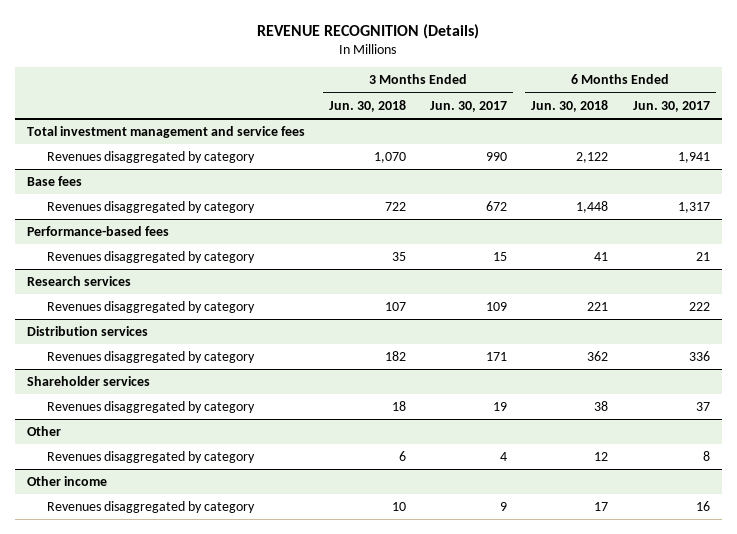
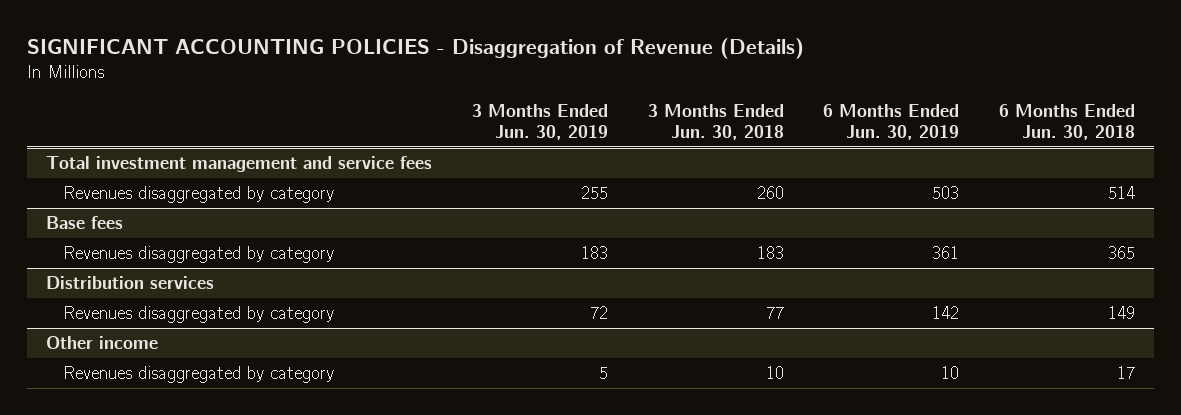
[257,23,480,39] REVENUE RECOGNITION (Details) -> [26,38,804,60] SIGNIFICANT ACCOUNTING POLICIES - Disaggregation of Revenue (Details)
[430,100,508,112] Jun. 30, 2017 -> none
[632,100,710,112] Jun. 30, 2017 -> none
none -> [472,103,609,141] 3 Months Ended Jun. 30, 2019
none -> [823,103,960,141] 6 Months Ended Jun. 30, 2019
[374,152,407,164] 1,070 -> [756,185,784,199] 260
[576,152,609,164] 2,122 -> [1107,185,1135,199] 514
[27,226,170,237] Performance-based fees -> none
[47,251,256,264] Revenues disaggregated by category -> none
[27,276,132,287] Research services -> none
[47,301,256,314] Revenues disaggregated by category -> none
[385,202,407,212] 722 -> [756,245,784,259] 183
[576,201,609,214] 1,448 -> [1107,245,1135,259] 365
[27,376,151,387] Shareholder services -> none
[47,401,256,414] Revenues disaggregated by category -> none
[27,426,62,437] Other -> none
[47,451,256,464] Revenues disaggregated by category -> none
[385,351,407,362] 182 -> [765,306,784,319] 77
[587,351,609,362] 362 -> [1107,305,1135,319] 149

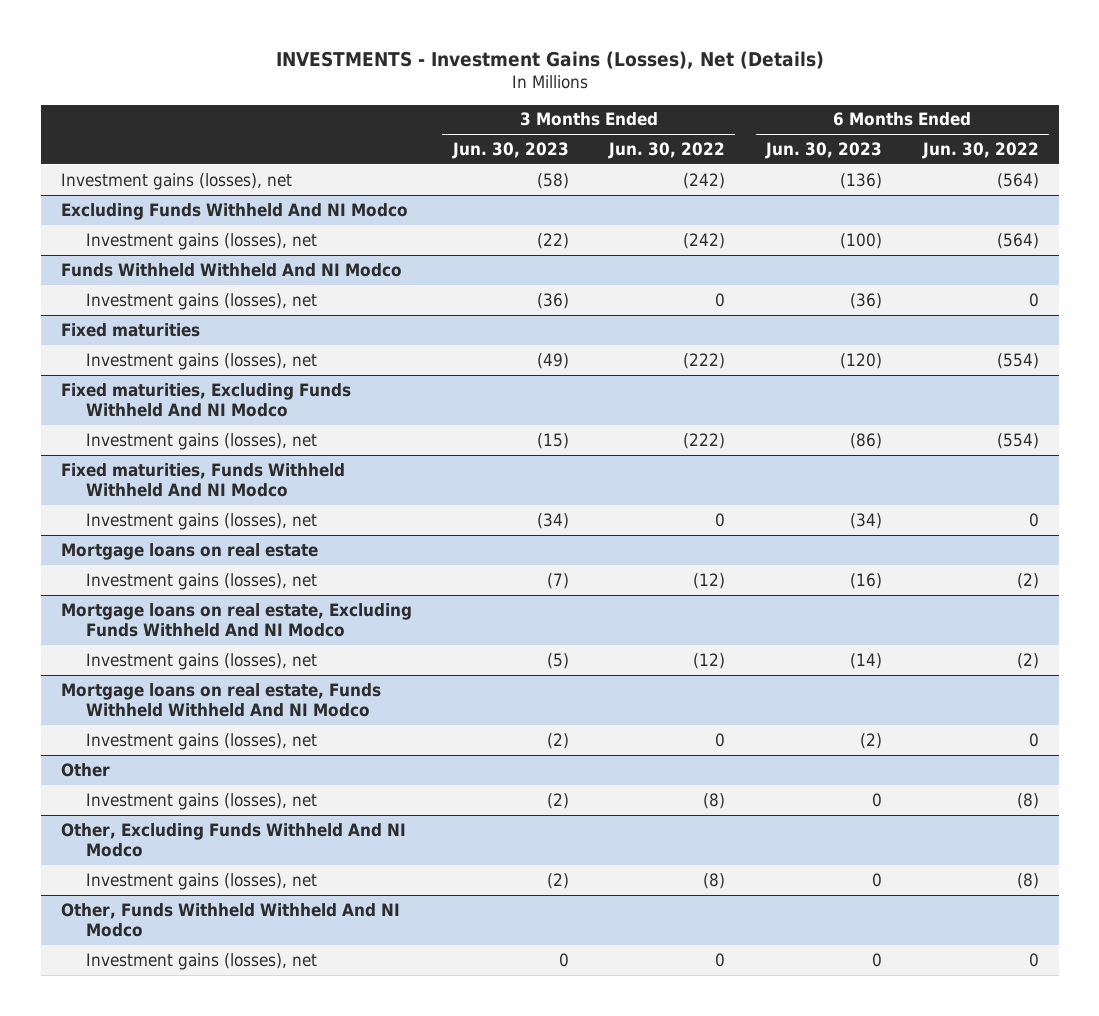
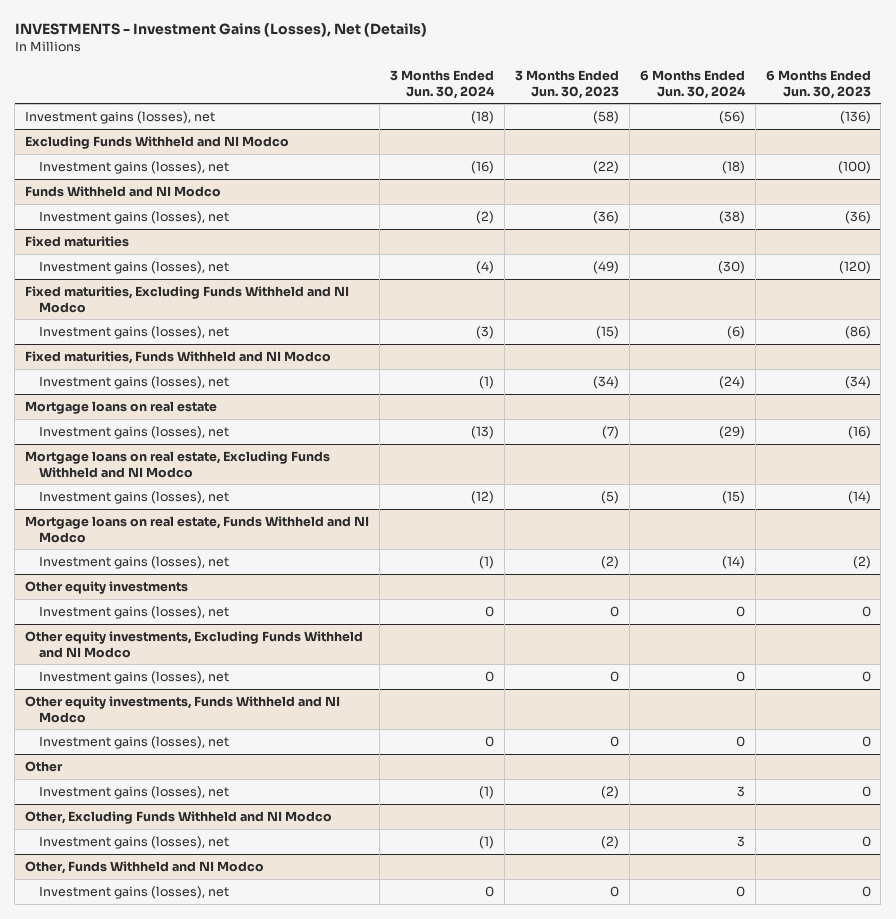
[608,142,726,160] Jun. 30, 2022 -> none
[921,142,1039,160] Jun. 30, 2022 -> none
none -> [390,69,496,99] 3 Months Ended Jun. 30, 2024
none -> [639,69,746,99] 6 Months Ended Jun. 30, 2024
[60,202,408,220] Excluding Funds Withheld And NI Modco -> [25,135,290,149] Excluding Funds Withheld and NI Modco
[60,262,402,277] Funds Withheld Withheld And NI Modco -> [25,185,222,197] Funds Withheld and NI Modco
[60,382,351,418] Fixed maturities, Excluding Funds Withheld And NI Modco -> [25,285,350,313] Fixed maturities, Excluding Funds Withheld and NI Modco
[60,462,345,498] Fixed maturities, Funds Withheld Withheld And NI Modco -> [25,350,332,364] Fixed maturities, Funds Withheld and NI Modco
[60,602,412,638] Mortgage loans on real estate, Excluding Funds Withheld And NI Modco -> [25,450,331,478] Mortgage loans on real estate, Excluding Funds Withheld and NI Modco
[60,682,381,718] Mortgage loans on real estate, Funds Withheld Withheld And NI Modco -> [25,515,370,543] Mortgage loans on real estate, Funds Withheld and NI Modco
none -> [25,580,189,594] Other equity investments
none -> [39,605,230,619] Investment gains (losses), net
none -> [25,630,364,658] Other equity investments, Excluding Funds Withheld and NI Modco
none -> [39,670,230,684] Investment gains (losses), net
none -> [25,695,341,723] Other equity investments, Funds Withheld and NI Modco
none -> [39,735,230,749] Investment gains (losses), net
[60,822,406,858] Other, Excluding Funds Withheld And NI Modco -> [25,810,333,824] Other, Excluding Funds Withheld and NI Modco
[60,902,400,938] Other, Funds Withheld Withheld And NI Modco -> [25,860,265,874] Other, Funds Withheld and NI Modco

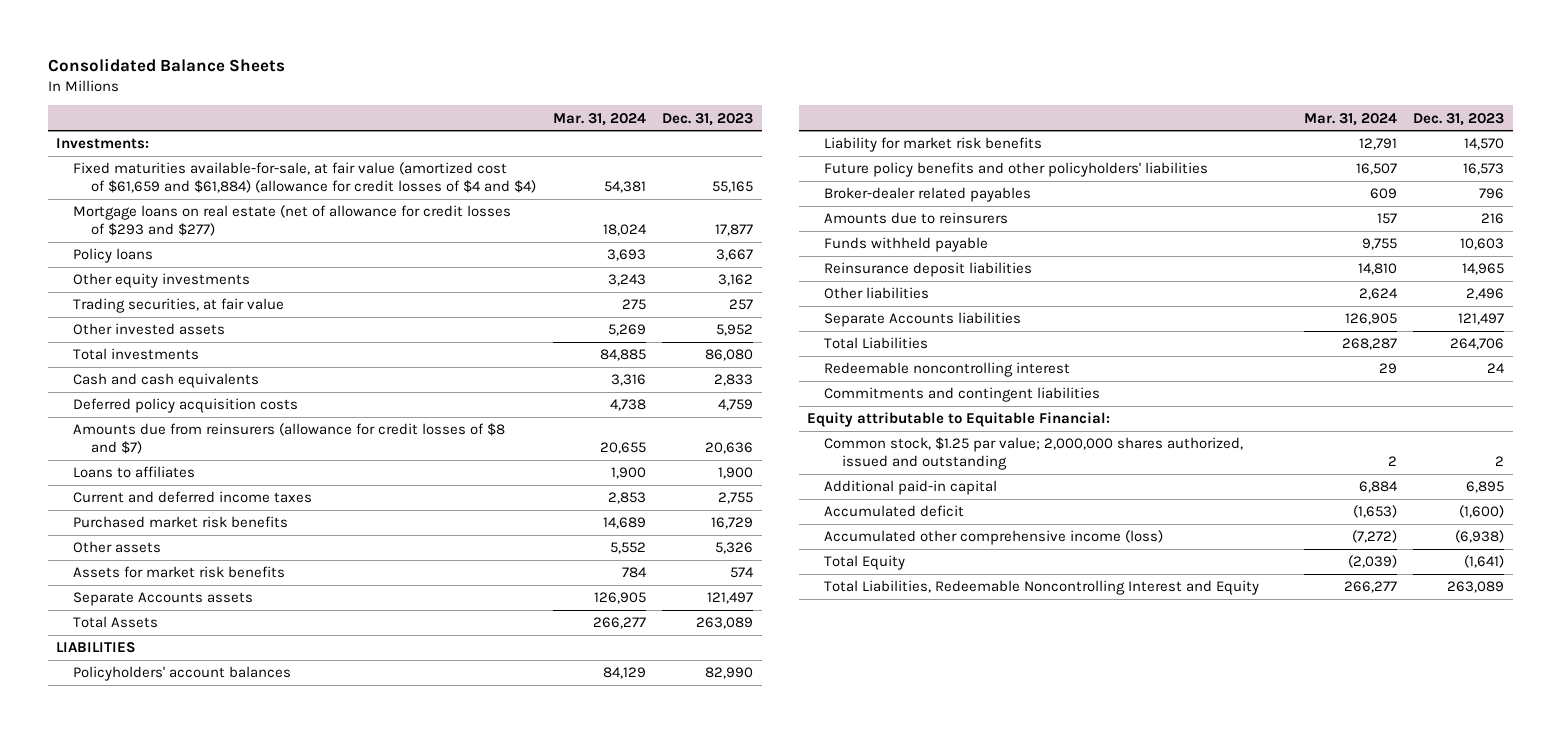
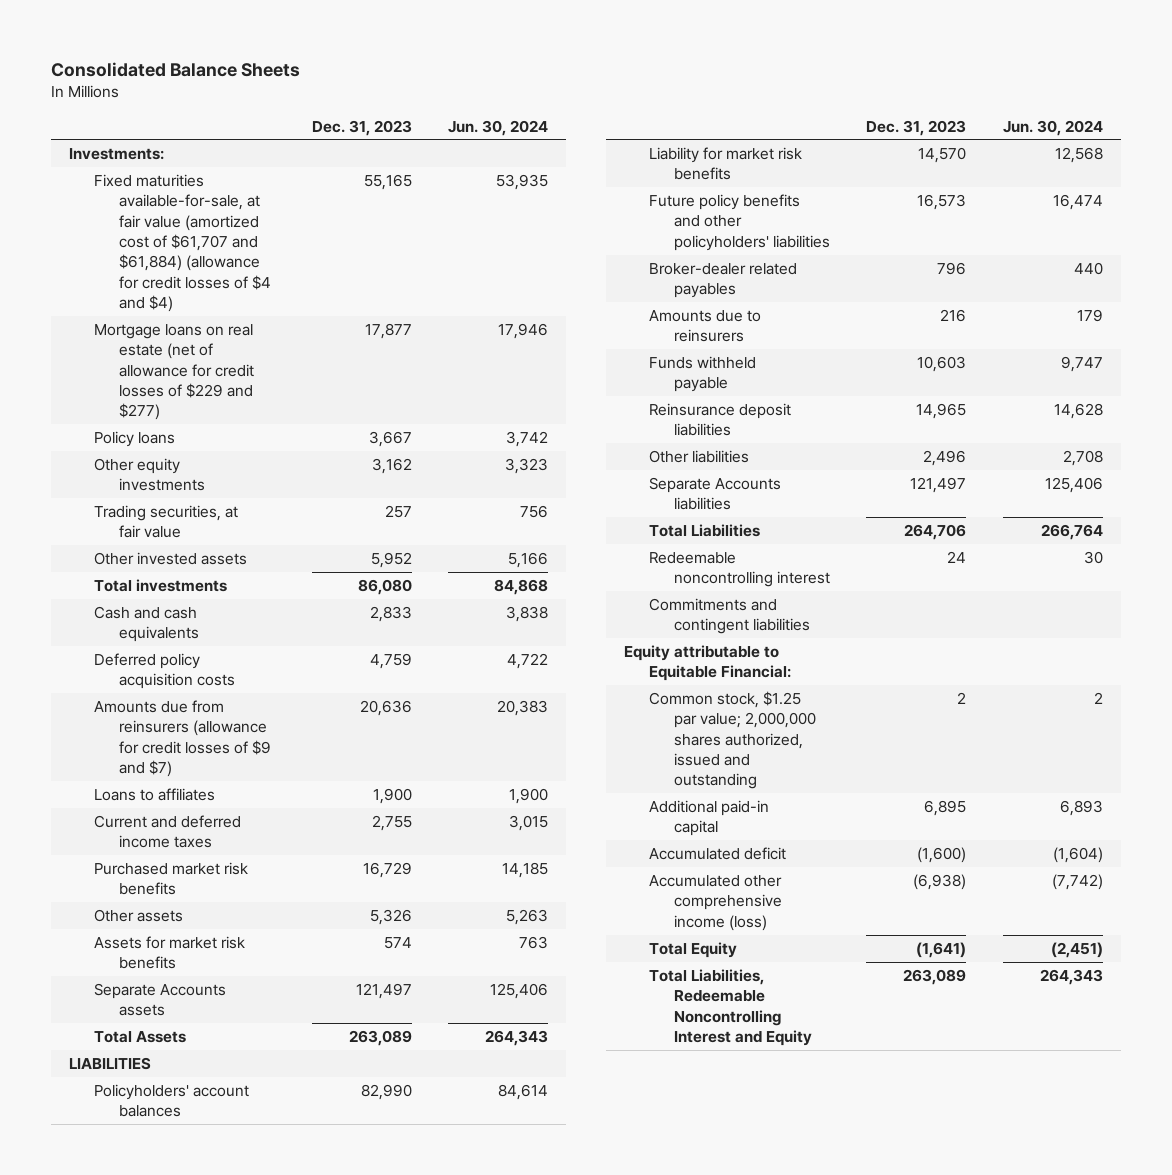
[552,112,646,126] Mar. 31, 2024 -> none
none -> [448,119,549,136] Jun. 30, 2024
[73,162,536,194] Fixed maturities available-for-sale, at fair value (amortized cost of $61,659 and $61,884) (allowance for credit losses of $4 and $4) -> [94,173,272,313] Fixed maturities available-for-sale, at fair value (amortized cost of $61,707 and $61,884) (allowance for credit losses of $4 and $4)
[73,205,512,237] Mortgage loans on real estate (net of allowance for credit losses of $293 and $277) -> [94,323,255,421] Mortgage loans on real estate (net of allowance for credit losses of $229 and $277)
[73,423,506,455] Amounts due from reinsurers (allowance for credit losses of $8 and $7) -> [94,699,272,778] Amounts due from reinsurers (allowance for credit losses of $9 and $7)

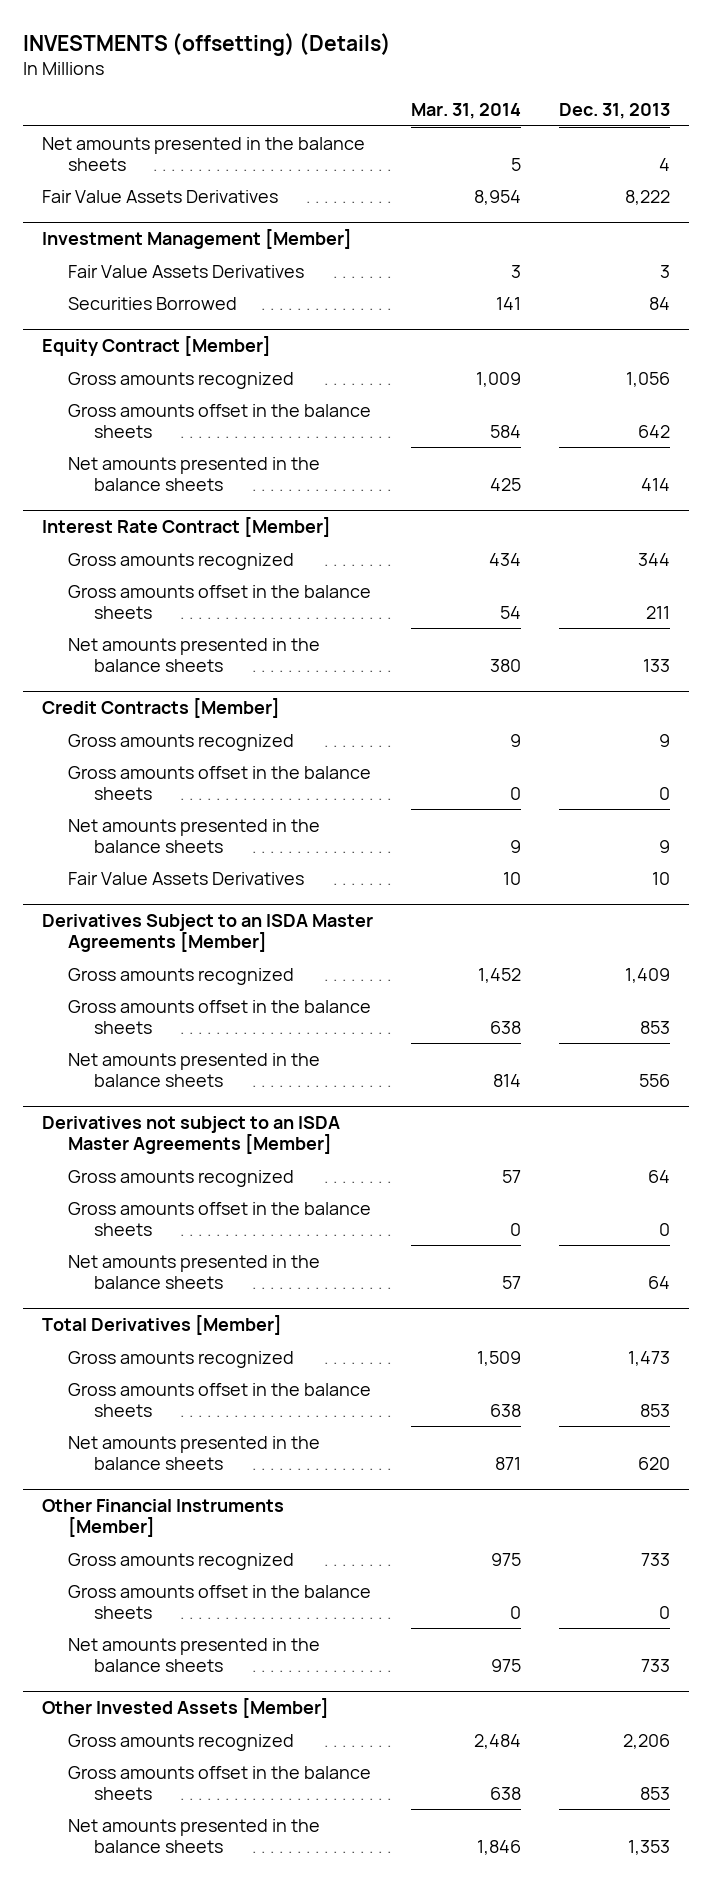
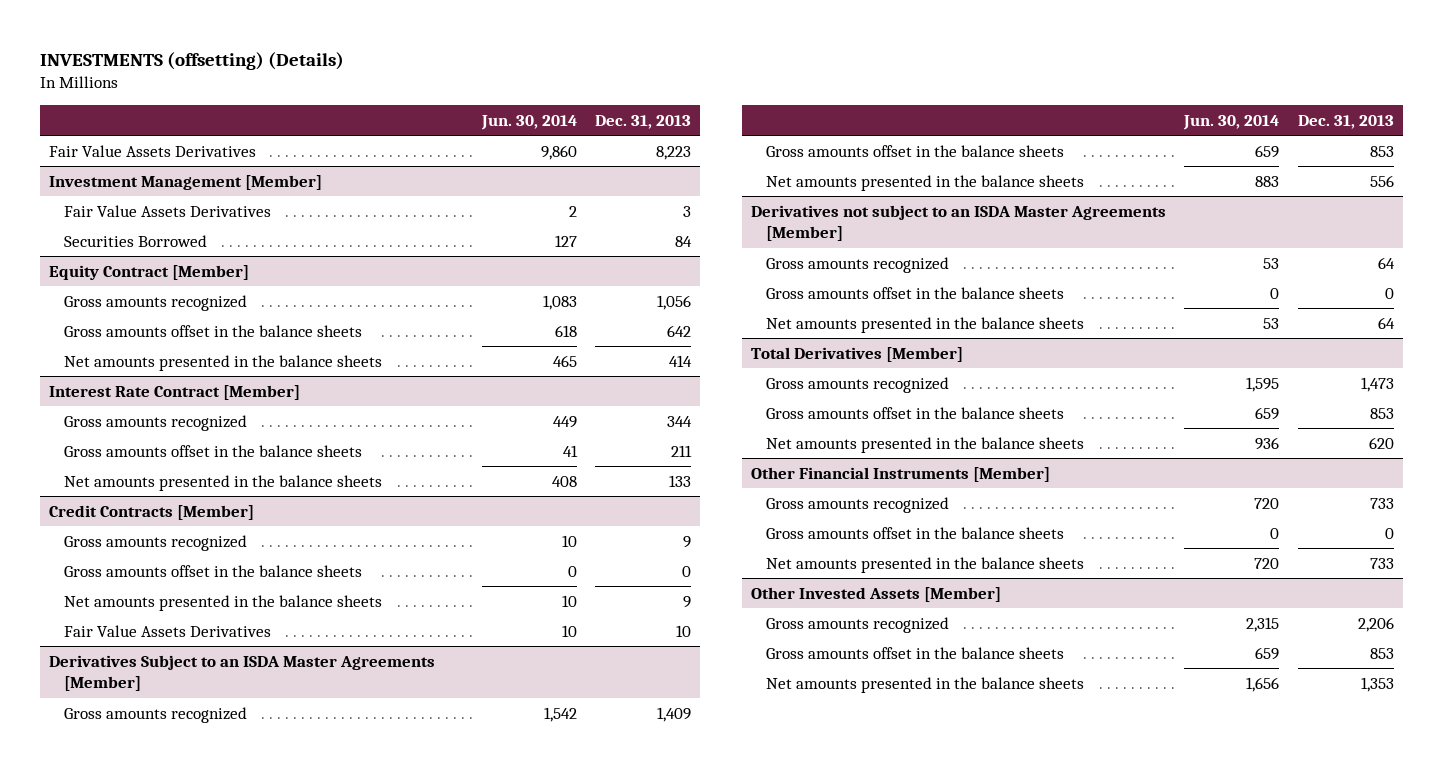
[410,103,521,120] Mar. 31, 2014 -> none
none -> [481,114,578,130] Jun. 30, 2014
[41,136,365,171] Net amounts presented in the balance sheets -> none
[624,189,670,205] 8,222 -> [656,145,692,160] 8,223

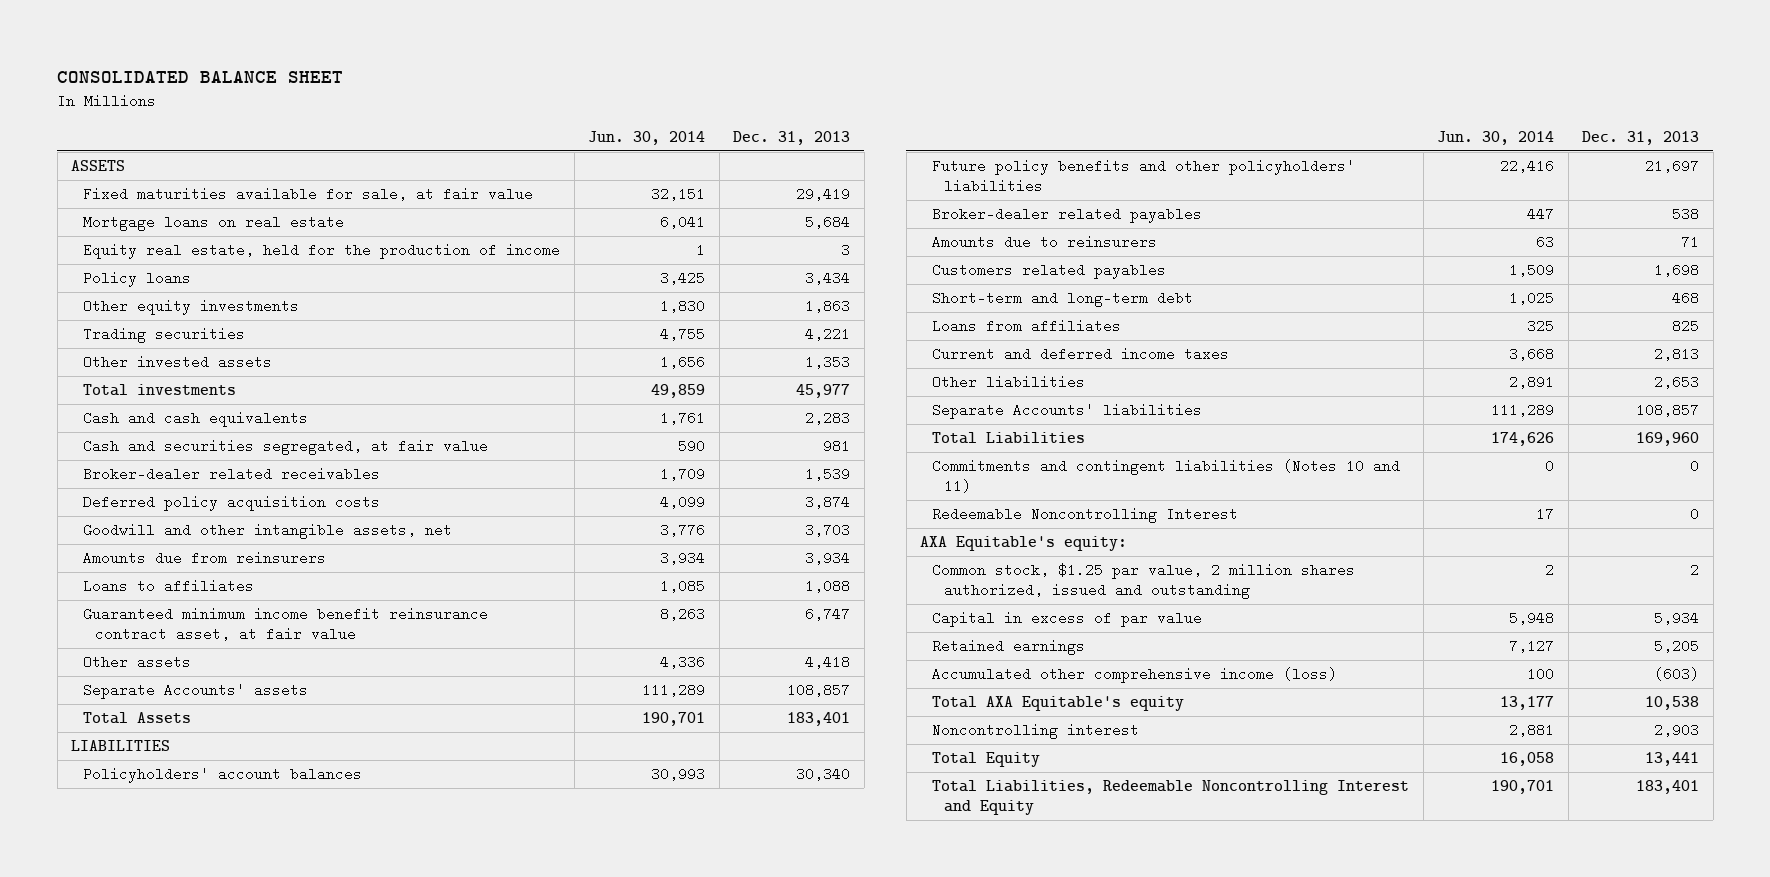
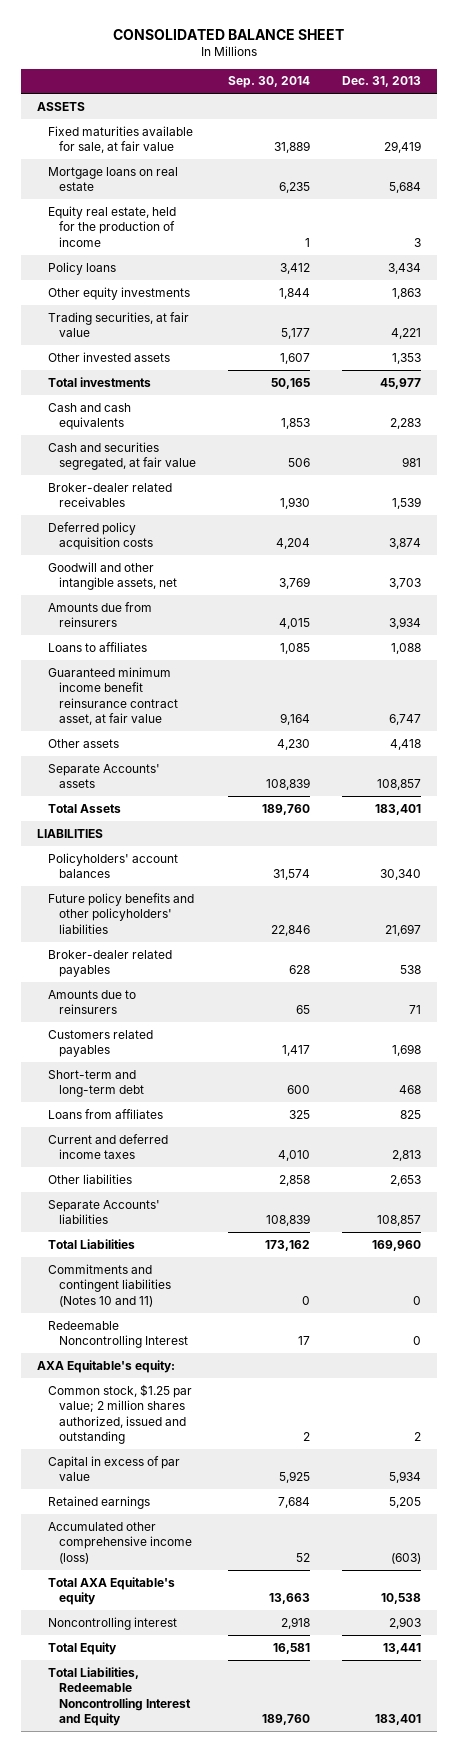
[588,130,706,145] Jun. 30, 2014 -> none
none -> [227,76,310,89] Sep. 30, 2014
[83,327,246,344] Trading securities -> [47,311,189,338] Trading securities, at fair value
[932,563,1356,600] Common stock, $1.25 par value, 2 million shares authorized, issued and outstanding -> [47,1383,192,1444] Common stock, $1.25 par value; 2 million shares authorized, issued and outstanding

